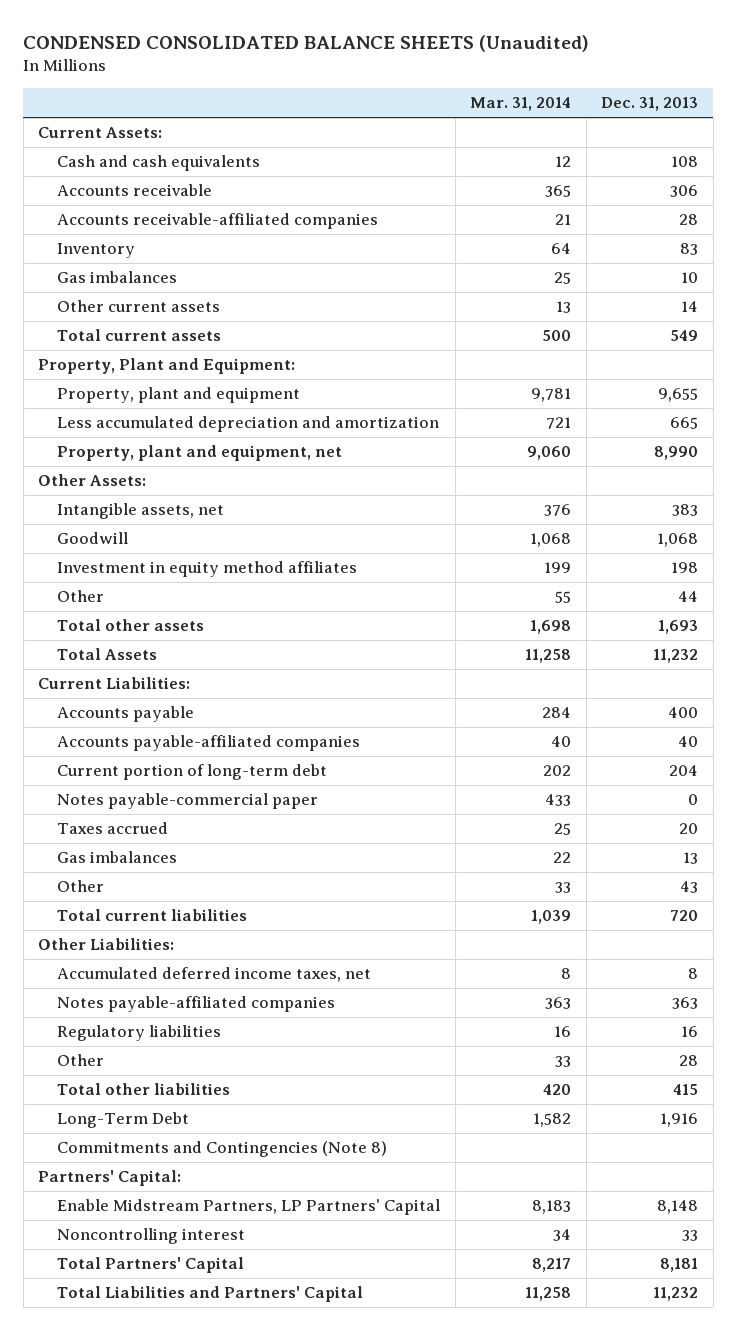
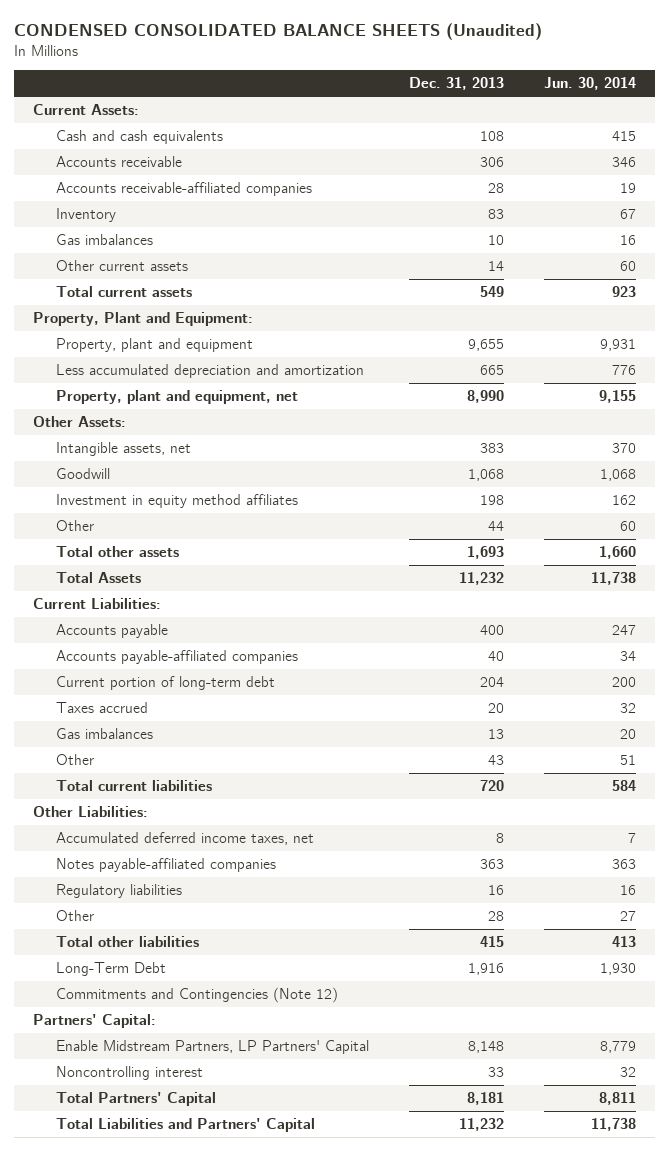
[470,97,572,112] Mar. 31, 2014 -> none
none -> [543,77,636,91] Jun. 30, 2014
[57,793,319,810] Notes payable-commercial paper -> none
[57,1141,388,1158] Commitments and Contingencies (Note 8) -> [56,986,339,1003] Commitments and Contingencies (Note 12)

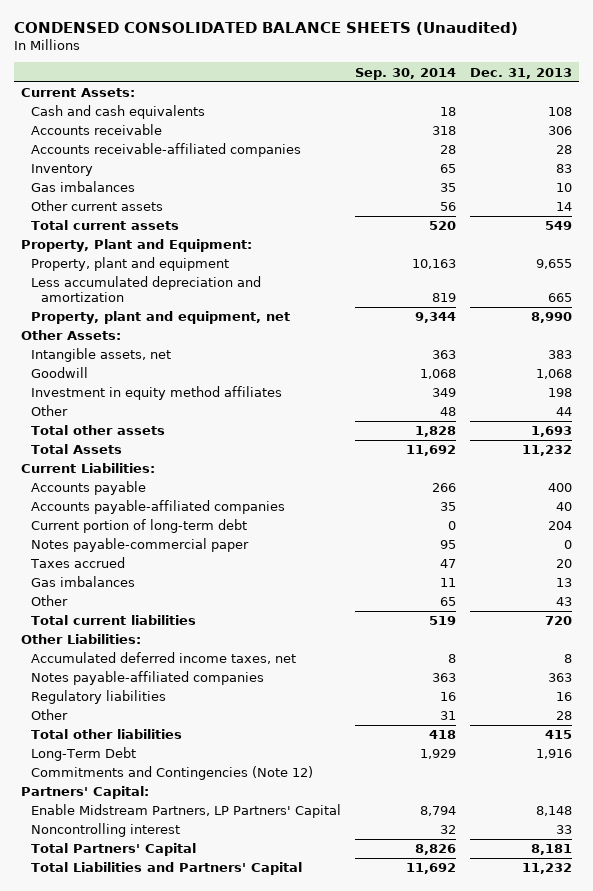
[543,77,636,91] Jun. 30, 2014 -> none
none -> [354,67,456,80] Sep. 30, 2014
none -> [30,538,249,553] Notes payable-commercial paper

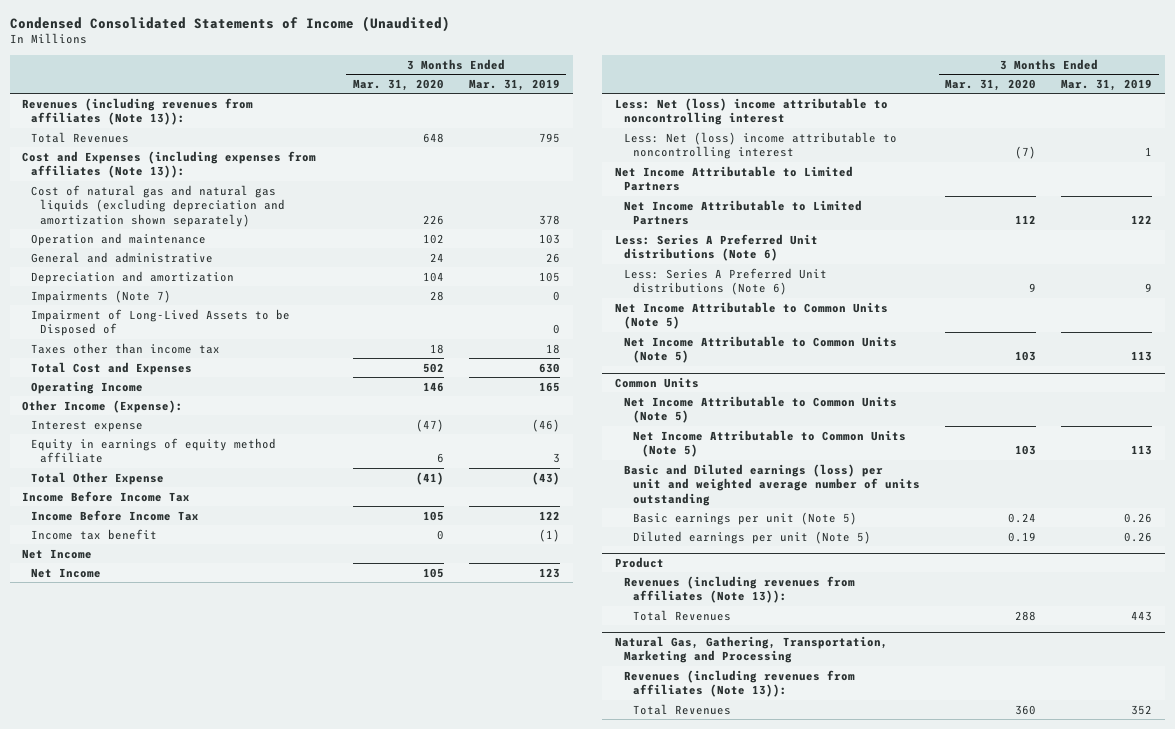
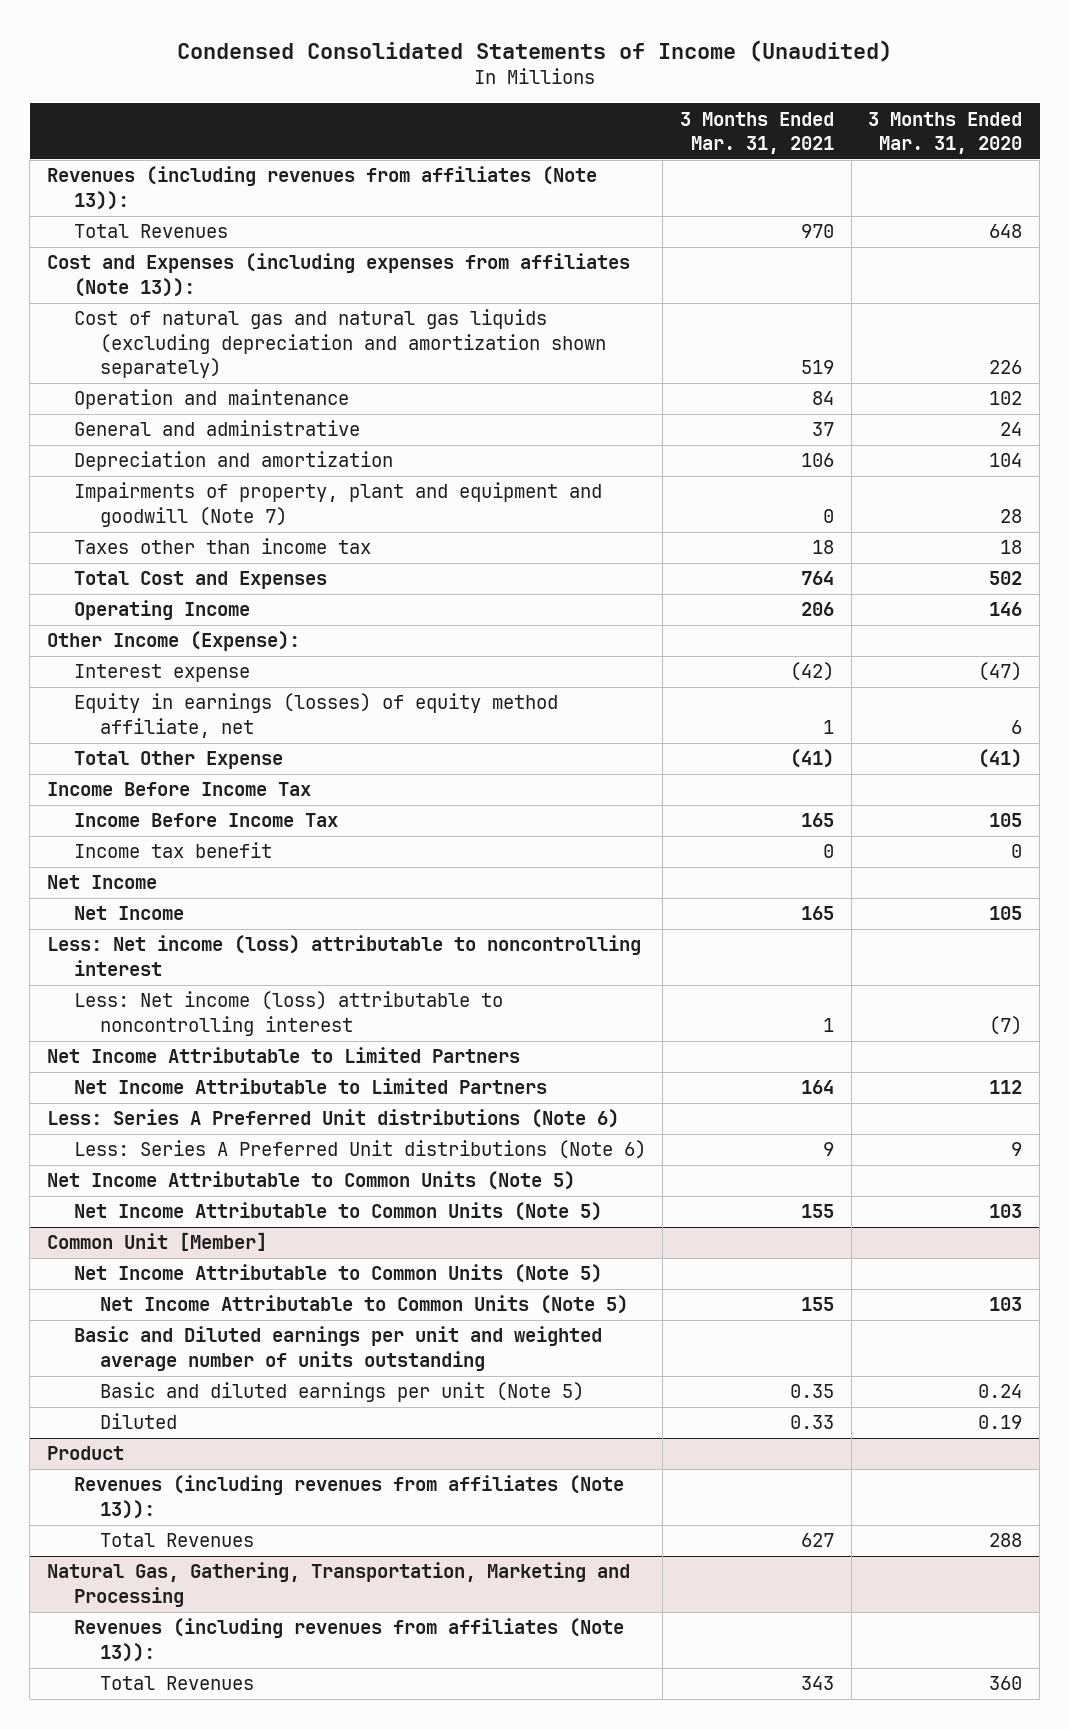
[469,78,561,91] Mar. 31, 2019 -> none
none -> [680,111,835,155] 3 Months Ended Mar. 31, 2021
[31,308,291,337] Impairment of Long-Lived Assets to be Disposed of -> none
[31,289,172,303] Impairments (Note 7) -> [73,482,602,527] Impairments of property, plant and equipment and goodwill (Note 7)
[31,437,277,464] Equity in earnings of equity method affiliate -> [73,693,558,738] Equity in earnings (losses) of equity method affiliate, net
[614,97,888,126] Less: Net (loss) income attributable to noncontrolling interest -> [46,935,641,976] Less: Net income (loss) attributable to noncontrolling interest
[623,131,897,160] Less: Net (loss) income attributable to noncontrolling interest -> [73,991,503,1036] Less: Net income (loss) attributable to noncontrolling interest
[614,376,699,388] Common Units -> [46,1232,267,1252] Common Unit [Member]
[623,463,920,506] Basic and Diluted earnings (loss) per unit and weighted average number of units outstanding -> [73,1326,602,1371] Basic and Diluted earnings per unit and weighted average number of units outstanding
[632,511,857,525] Basic earnings per unit (Note 5) -> [100,1382,585,1403] Basic and diluted earnings per unit (Note 5)
[632,530,871,544] Diluted earnings per unit (Note 5) -> [100,1413,178,1430] Diluted

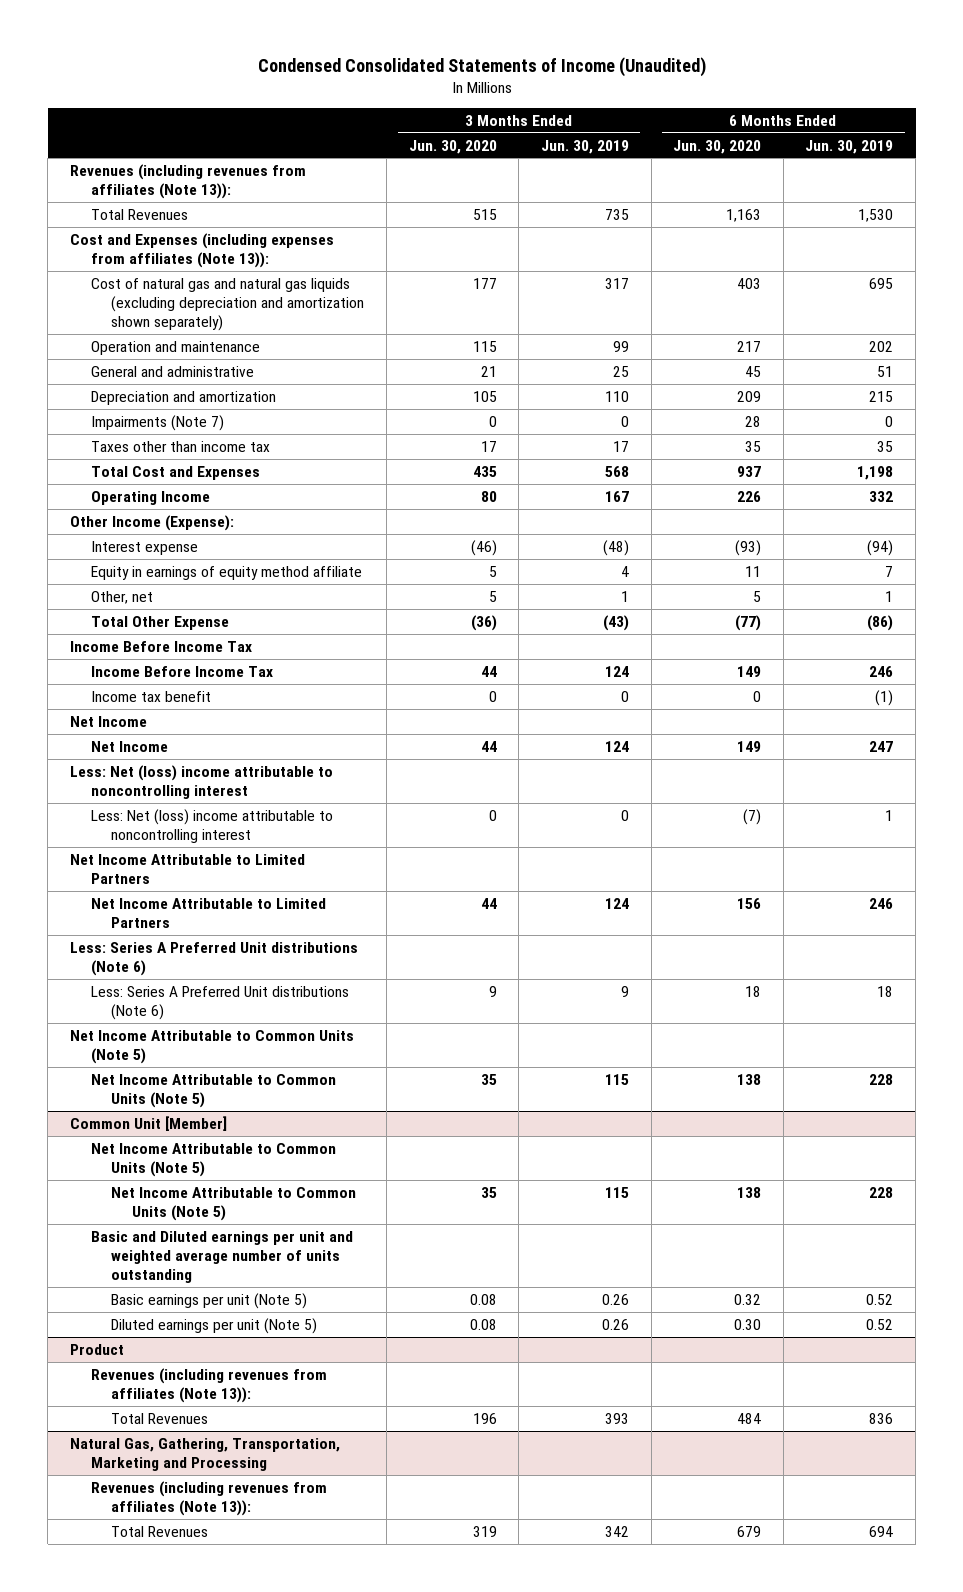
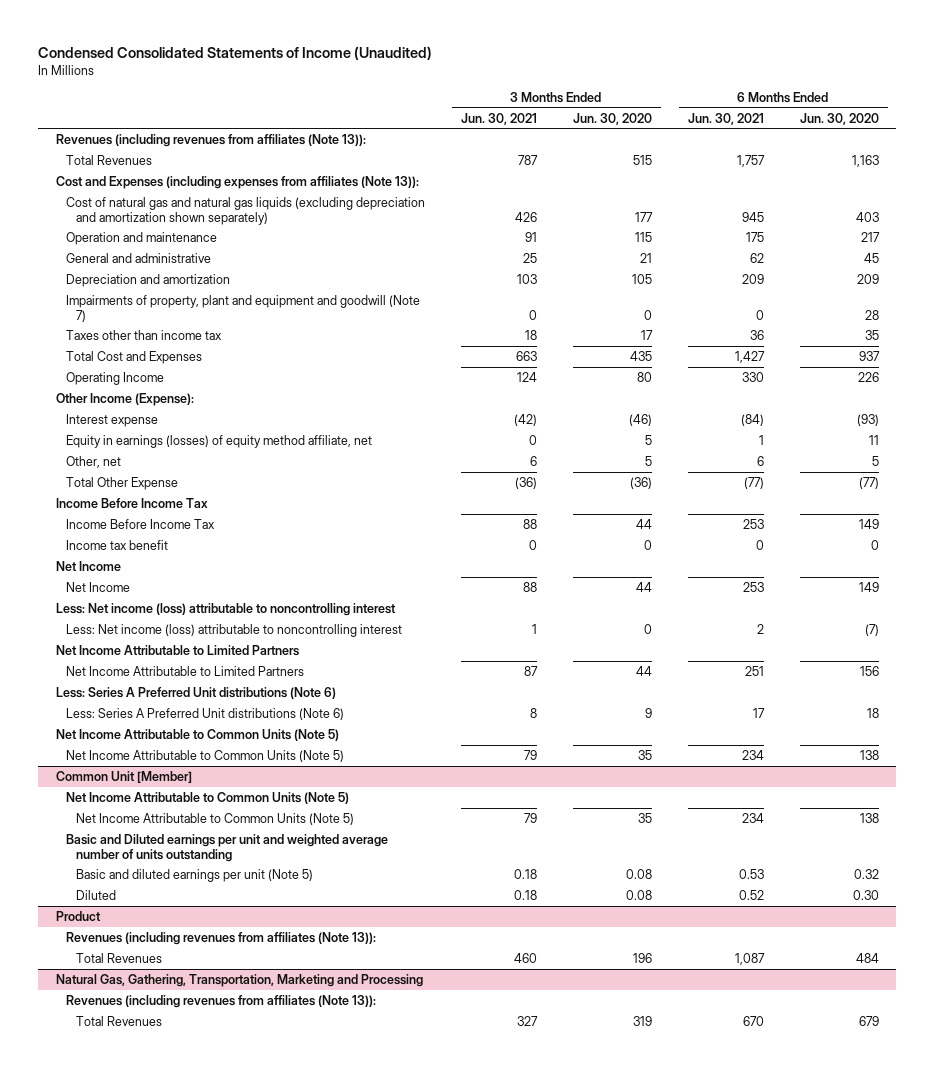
[540,139,629,154] Jun. 30, 2019 -> none
[805,139,894,154] Jun. 30, 2019 -> none
none -> [460,112,537,125] Jun. 30, 2021
none -> [687,112,764,125] Jun. 30, 2021
[90,414,224,431] Impairments (Note 7) -> [65,294,420,322] Impairments of property, plant and equipment and goodwill (Note 7)
[90,565,362,580] Equity in earnings of equity method affiliate -> [65,434,372,448] Equity in earnings (losses) of equity method affiliate, net
[69,764,333,799] Less: Net (loss) income attributable to noncontrolling interest -> [55,602,396,616] Less: Net income (loss) attributable to noncontrolling interest
[90,808,333,843] Less: Net (loss) income attributable to noncontrolling interest -> [65,623,402,637] Less: Net income (loss) attributable to noncontrolling interest
[111,1292,308,1309] Basic earnings per unit (Note 5) -> [75,868,313,882] Basic and diluted earnings per unit (Note 5)
[111,1317,318,1334] Diluted earnings per unit (Note 5) -> [75,889,116,900] Diluted

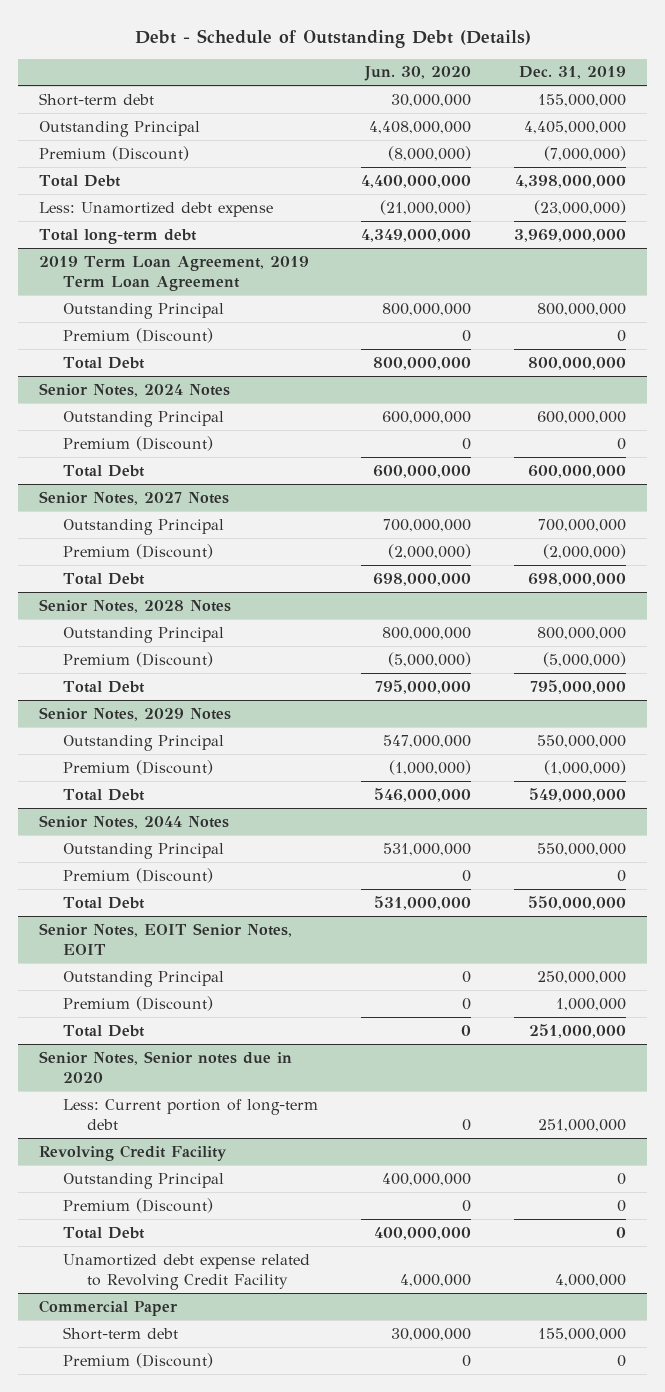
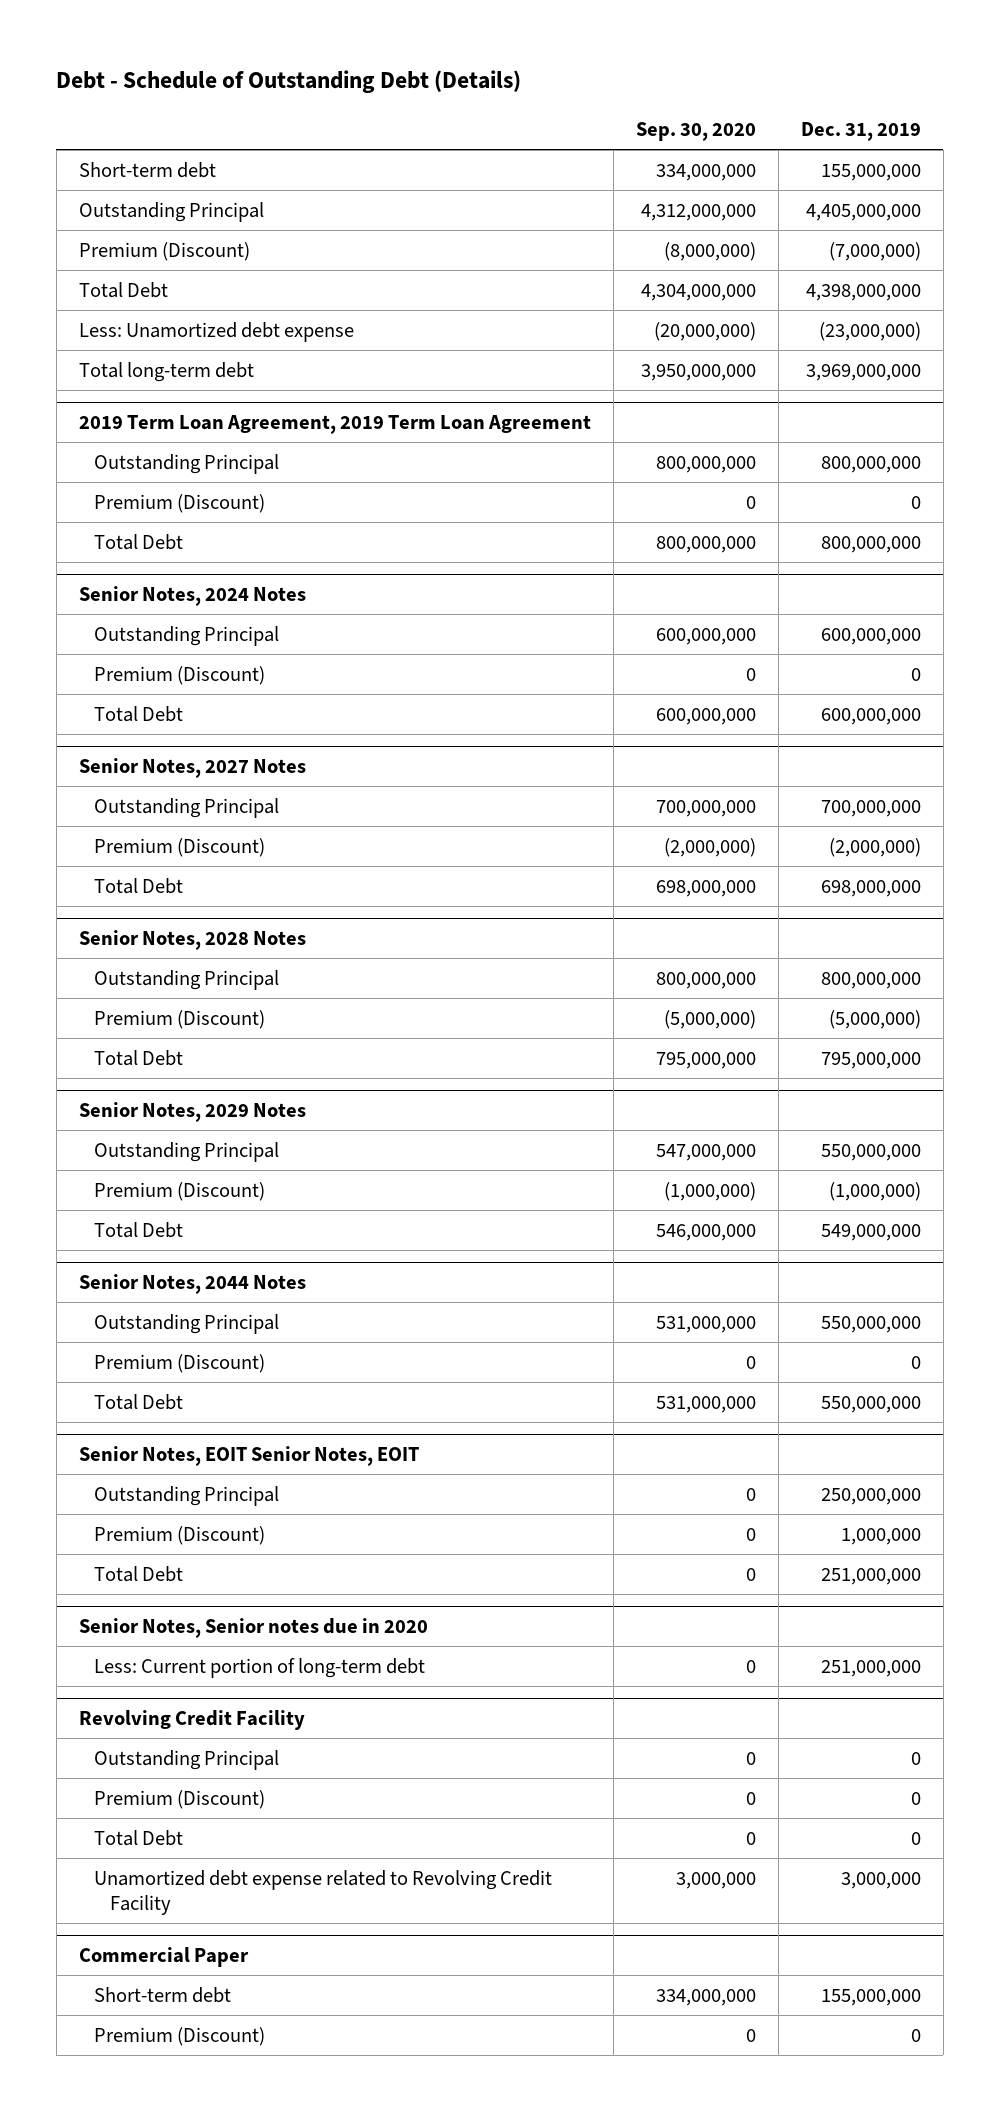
[363,66,471,82] Jun. 30, 2020 -> none
none -> [635,121,756,141] Sep. 30, 2020
[554,1273,626,1287] 4,000,000 -> [840,1871,921,1889] 3,000,000

